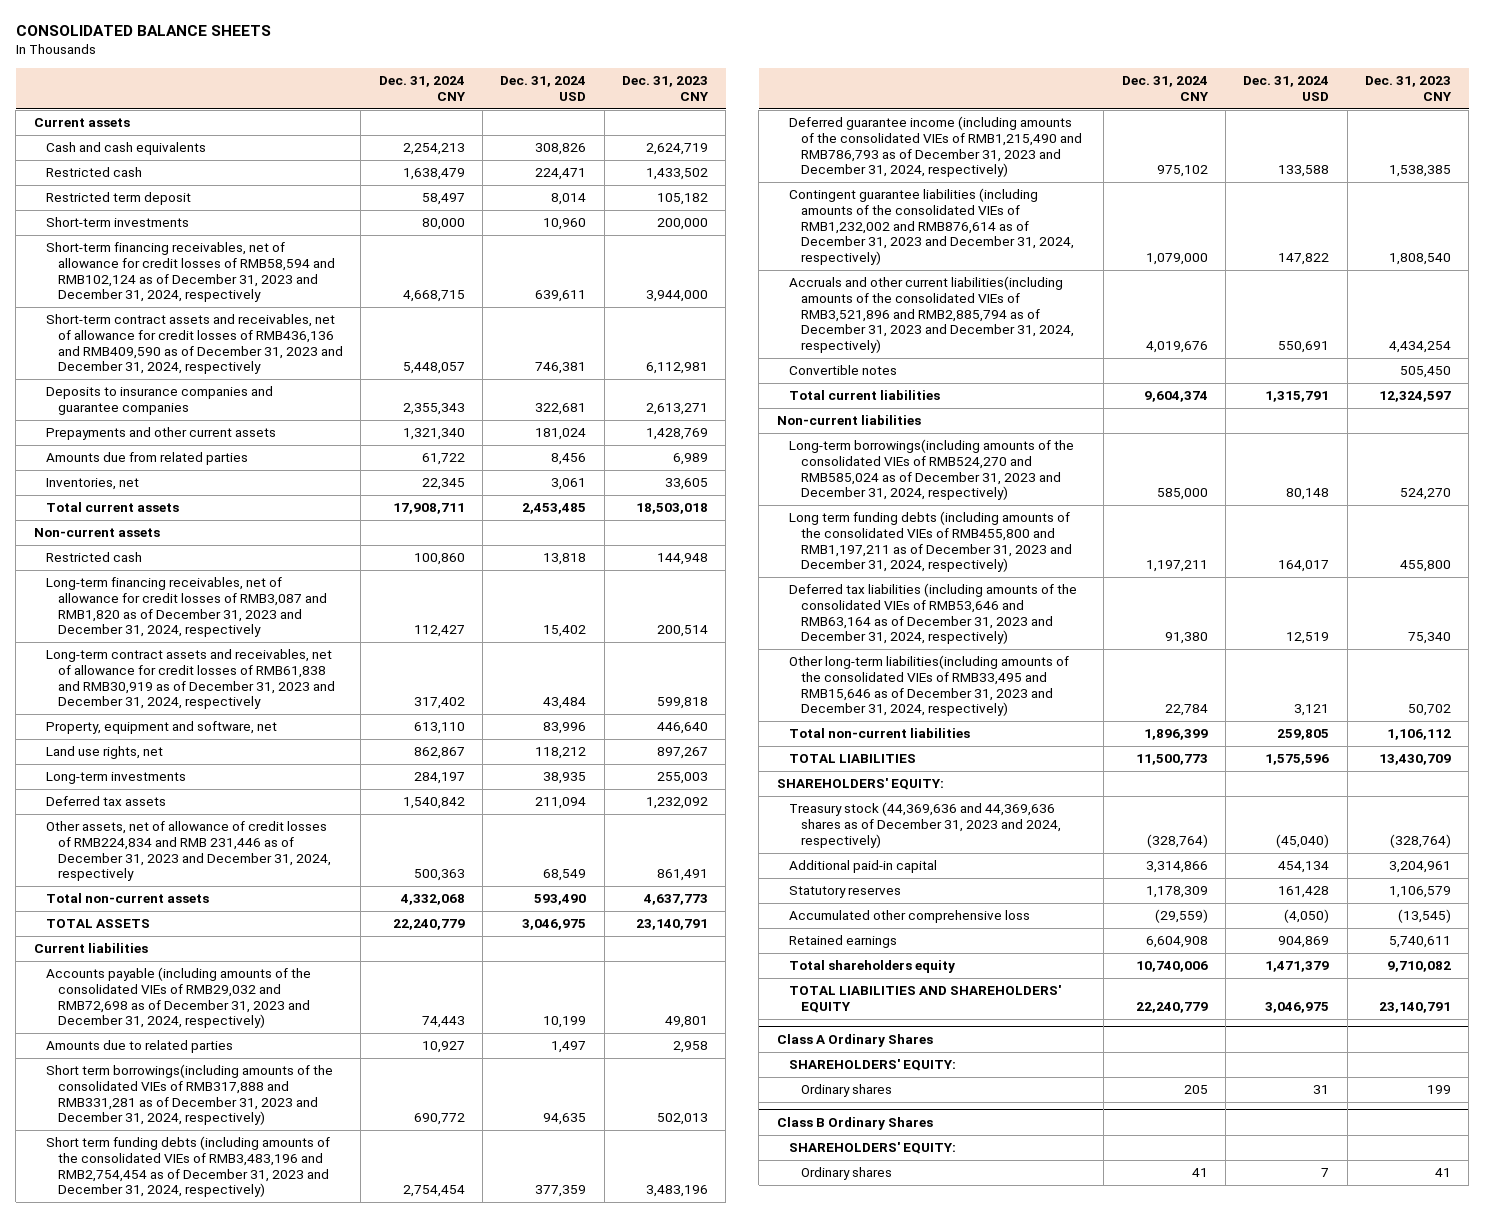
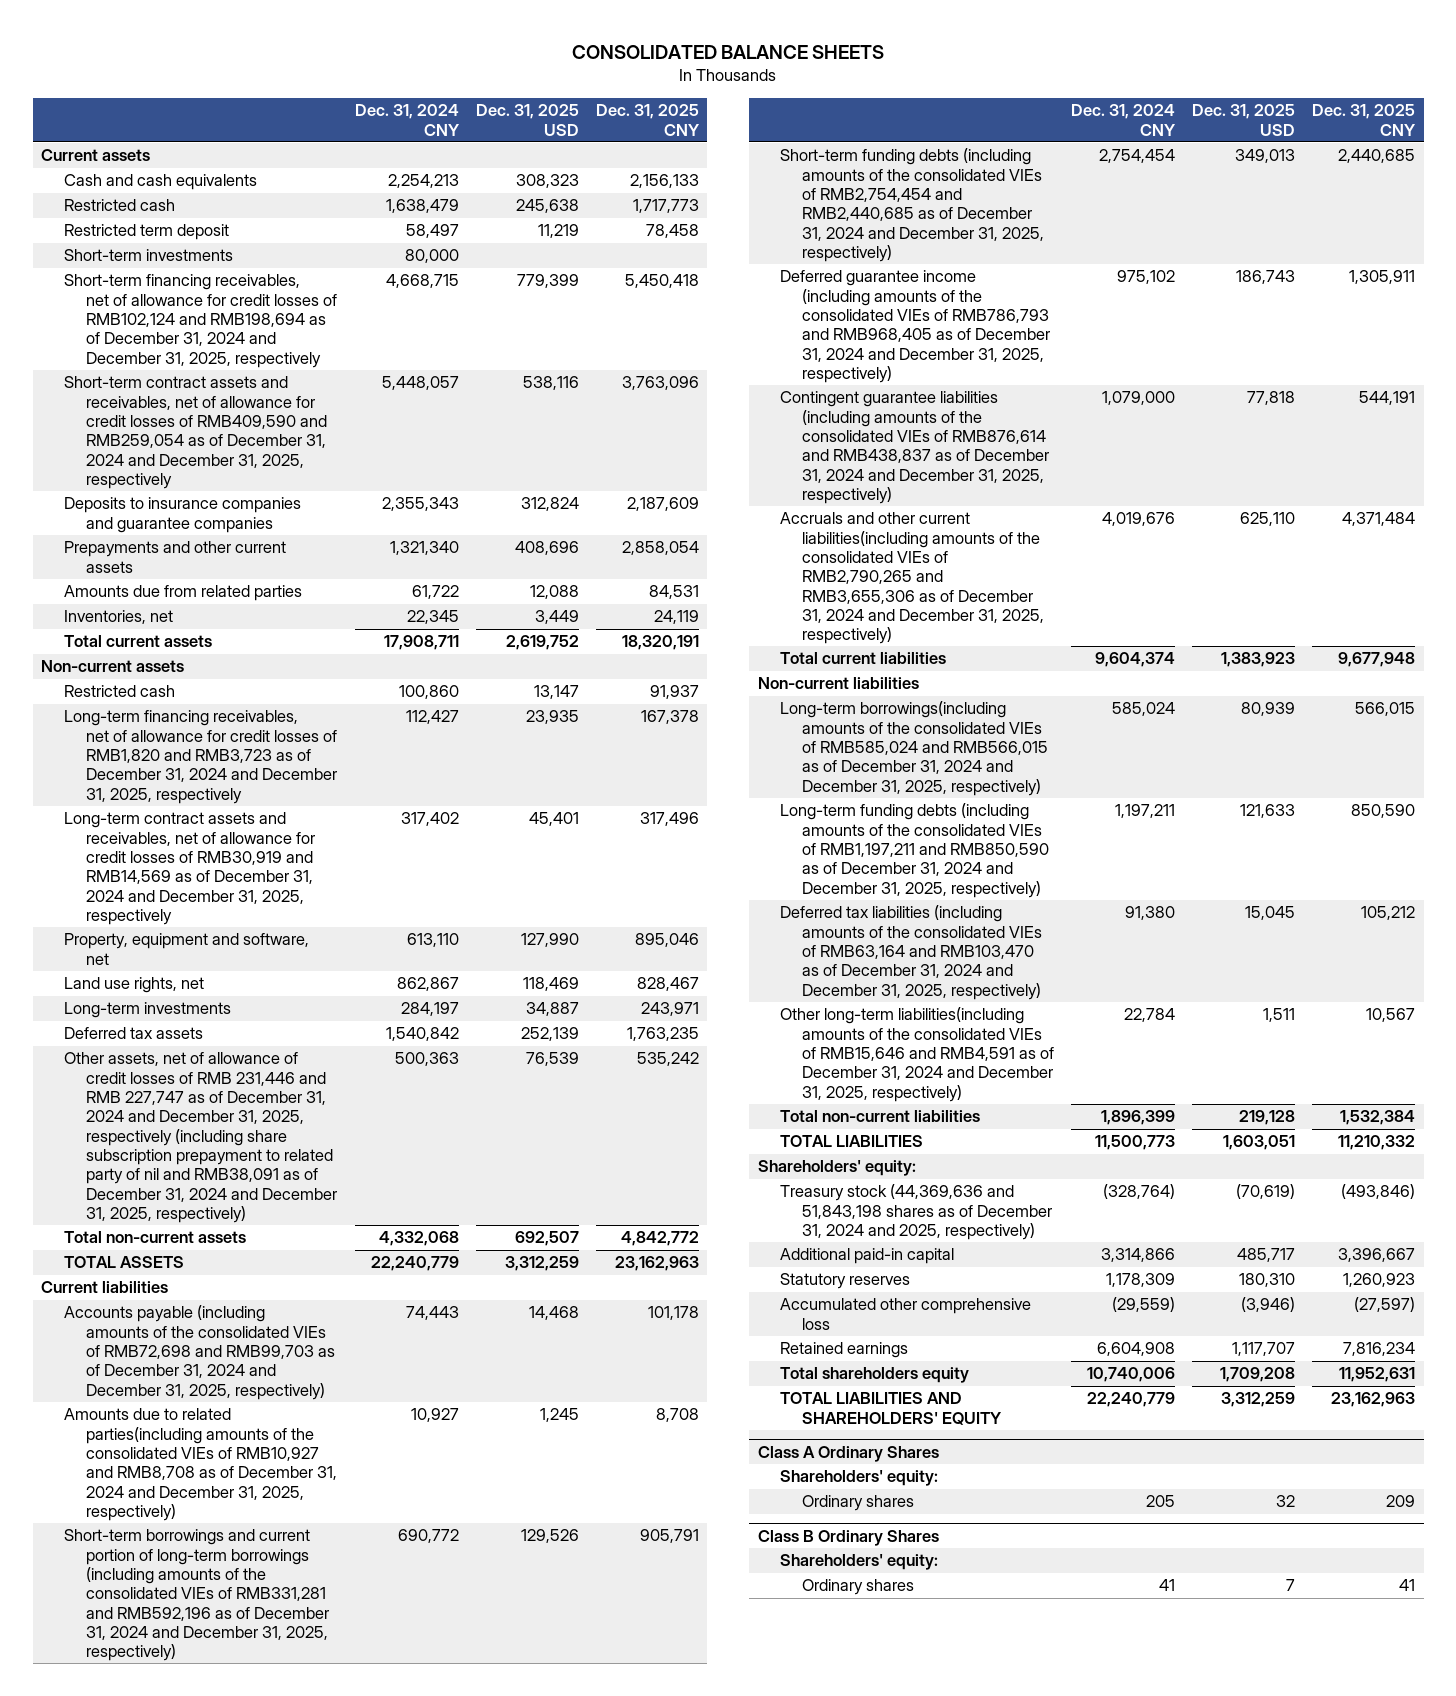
[500,76,587,101] Dec. 31, 2024 USD -> none
[621,76,709,101] Dec. 31, 2023 CNY -> none
none -> [475,104,579,136] Dec. 31, 2025 USD
none -> [595,104,700,136] Dec. 31, 2025 CNY
[45,242,335,303] Short-term financing receivables, net of allowance for credit losses of RMB58,594 and RMB102,124 as of December 31, 2023 and December 31, 2024, respectively -> [63,274,338,368] Short-term financing receivables, net of allowance for credit losses of RMB102,124 and RMB198,694 as of December 31, 2024 and December 31, 2025, respectively
[45,314,343,375] Short-term contract assets and receivables, net of allowance for credit losses of RMB436,136 and RMB409,590 as of December 31, 2023 and December 31, 2024, respectively -> [63,376,328,489] Short-term contract assets and receivables, net of allowance for credit losses of RMB409,590 and RMB259,054 as of December 31, 2024 and December 31, 2025, respectively
[45,577,327,638] Long-term financing receivables, net of allowance for credit losses of RMB3,087 and RMB1,820 as of December 31, 2023 and December 31, 2024, respectively -> [63,710,338,804] Long-term financing receivables, net of allowance for credit losses of RMB1,820 and RMB3,723 as of December 31, 2024 and December 31, 2025, respectively
[45,649,335,710] Long-term contract assets and receivables, net of allowance for credit losses of RMB61,838 and RMB30,919 as of December 31, 2023 and December 31, 2024, respectively -> [63,812,316,925] Long-term contract assets and receivables, net of allowance for credit losses of RMB30,919 and RMB14,569 as of December 31, 2024 and December 31, 2025, respectively
[45,821,331,882] Other assets, net of allowance of credit losses of RMB224,834 and RMB 231,446 as of December 31, 2023 and December 31, 2024, respectively -> [63,1052,338,1223] Other assets, net of allowance of credit losses of RMB 231,446 and RMB 227,747 as of December 31, 2024 and December 31, 2025, respectively (including share subscription prepayment to related party of nil and RMB38,091 as of December 31, 2024 and December 31, 2025, respectively)
[788,365,897,376] Convertible notes -> none
[45,967,311,1029] Accounts payable (including amounts of the consolidated VIEs of RMB29,032 and RMB72,698 as of December 31, 2023 and December 31, 2024, respectively) -> [63,1305,336,1400] Accounts payable (including amounts of the consolidated VIEs of RMB72,698 and RMB99,703 as of December 31, 2024 and December 31, 2025, respectively)
[45,1040,233,1054] Amounts due to related parties -> [63,1408,338,1521] Amounts due to related parties(including amounts of the consolidated VIEs of RMB10,927 and RMB8,708 as of December 31, 2024 and December 31, 2025, respectively)
[45,1064,333,1126] Short term borrowings(including amounts of the consolidated VIEs of RMB317,888 and RMB331,281 as of December 31, 2023 and December 31, 2024, respectively) -> [63,1529,330,1662] Short-term borrowings and current portion of long-term borrowings (including amounts of the consolidated VIEs of RMB331,281 and RMB592,196 as of December 31, 2024 and December 31, 2025, respectively)
[45,1136,330,1198] Short term funding debts (including amounts of the consolidated VIEs of RMB3,483,196 and RMB2,754,454 as of December 31, 2023 and December 31, 2024, respectively) -> [779,148,1045,262] Short-term funding debts (including amounts of the consolidated VIEs of RMB2,754,454 and RMB2,440,685 as of December 31, 2024 and December 31, 2025, respectively)
[788,116,1083,178] Deferred guarantee income (including amounts of the consolidated VIEs of RMB1,215,490 and RMB786,793 as of December 31, 2023 and December 31, 2024, respectively) -> [779,270,1051,383] Deferred guarantee income (including amounts of the consolidated VIEs of RMB786,793 and RMB968,405 as of December 31, 2024 and December 31, 2025, respectively)
[788,188,1075,265] Contingent guarantee liabilities (including amounts of the consolidated VIEs of RMB1,232,002 and RMB876,614 as of December 31, 2023 and December 31, 2024, respectively) -> [779,391,1050,504] Contingent guarantee liabilities (including amounts of the consolidated VIEs of RMB876,614 and RMB438,837 as of December 31, 2024 and December 31, 2025, respectively)
[788,276,1075,353] Accruals and other current liabilities(including amounts of the consolidated VIEs of RMB3,521,896 and RMB2,885,794 as of December 31, 2023 and December 31, 2024, respectively) -> [779,512,1045,645] Accruals and other current liabilities(including amounts of the consolidated VIEs of RMB2,790,265 and RMB3,655,306 as of December 31, 2024 and December 31, 2025, respectively)
[788,439,1074,501] Long-term borrowings(including amounts of the consolidated VIEs of RMB524,270 and RMB585,024 as of December 31, 2023 and December 31, 2024, respectively) -> [779,701,1049,796] Long-term borrowings(including amounts of the consolidated VIEs of RMB585,024 and RMB566,015 as of December 31, 2024 and December 31, 2025, respectively)
[1156,488,1208,501] 585,000 -> [1112,702,1176,717] 585,024
[788,511,1073,573] Long term funding debts (including amounts of the consolidated VIEs of RMB455,800 and RMB1,197,211 as of December 31, 2023 and December 31, 2024, respectively) -> [779,803,1050,898] Long-term funding debts (including amounts of the consolidated VIEs of RMB1,197,211 and RMB850,590 as of December 31, 2024 and December 31, 2025, respectively)
[788,583,1077,645] Deferred tax liabilities (including amounts of the consolidated VIEs of RMB53,646 and RMB63,164 as of December 31, 2023 and December 31, 2024, respectively) -> [779,905,1043,1000] Deferred tax liabilities (including amounts of the consolidated VIEs of RMB63,164 and RMB103,470 as of December 31, 2024 and December 31, 2025, respectively)
[788,655,1069,717] Other long-term liabilities(including amounts of the consolidated VIEs of RMB33,495 and RMB15,646 as of December 31, 2023 and December 31, 2024, respectively) -> [779,1007,1055,1102] Other long-term liabilities(including amounts of the consolidated VIEs of RMB15,646 and RMB4,591 as of December 31, 2024 and December 31, 2025, respectively)
[776,778,944,791] SHAREHOLDERS' EQUITY: -> [757,1160,916,1177] Shareholders' equity:
[788,802,1062,848] Treasury stock (44,369,636 and 44,369,636 shares as of December 31, 2023 and 2024, respectively) -> [779,1184,1053,1241] Treasury stock (44,369,636 and 51,843,198 shares as of December 31, 2024 and 2025, respectively)
[788,1059,956,1072] SHAREHOLDERS' EQUITY: -> [779,1470,938,1487] Shareholders' equity:
[788,1142,956,1155] SHAREHOLDERS' EQUITY: -> [779,1554,938,1571] Shareholders' equity:

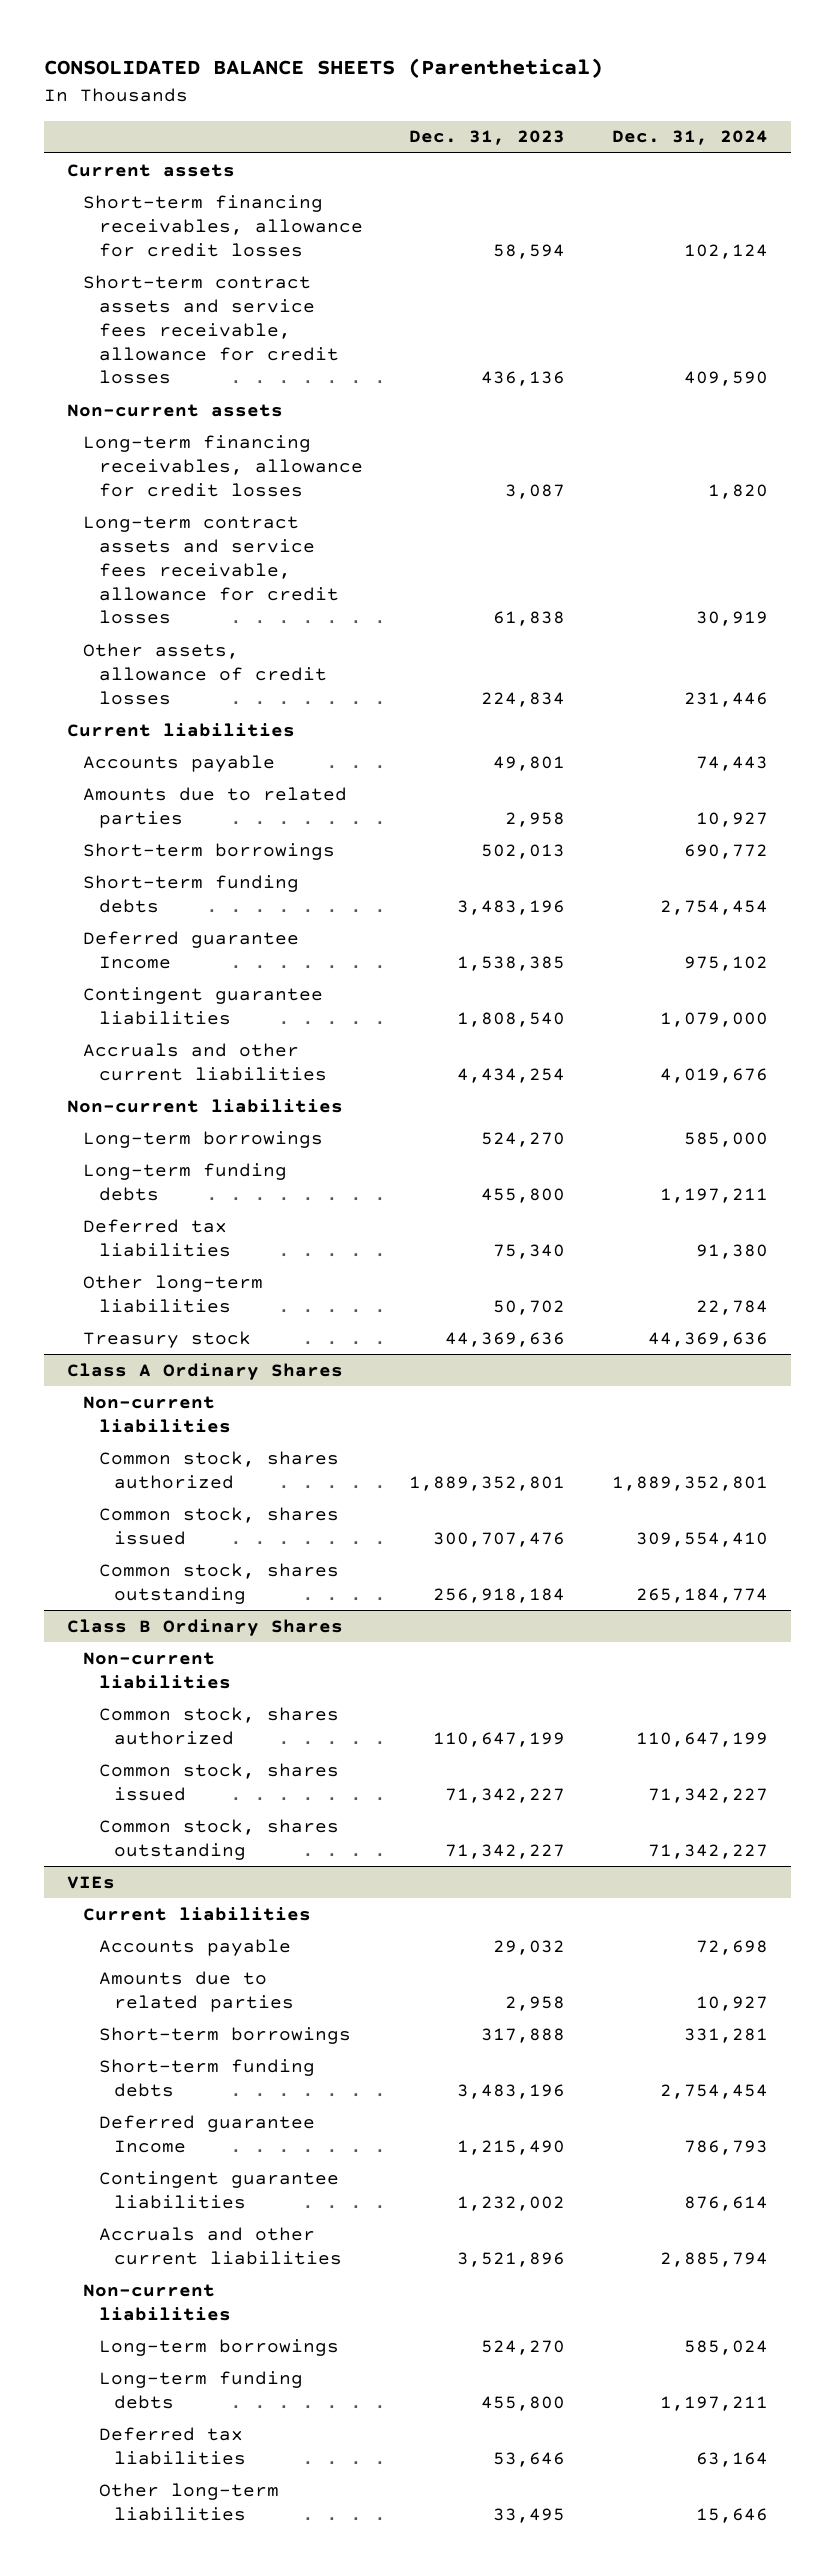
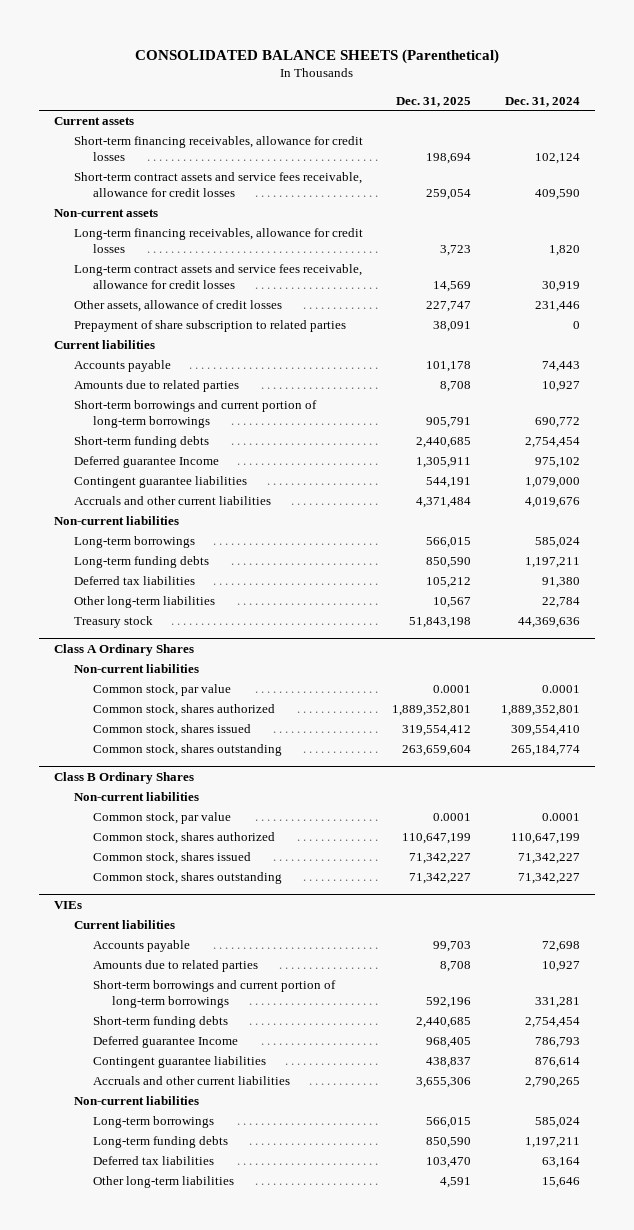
[409,130,566,146] Dec. 31, 2023 -> none
none -> [396,96,472,107] Dec. 31, 2025
none -> [73,320,346,333] Prepayment of share subscription to related parties
[82,842,335,860] Short-term borrowings -> [73,400,317,429] Short-term borrowings and current portion of long-term borrowings
[683,1131,768,1147] 585,000 -> [535,537,581,549] 585,024
none -> [93,684,232,697] Common stock, par value
none -> [93,812,232,825] Common stock, par value
[98,2026,351,2044] Short-term borrowings -> [93,980,337,1009] Short-term borrowings and current portion of long-term borrowings
[659,2251,768,2267] 2,885,794 -> [525,1077,581,1089] 2,790,265

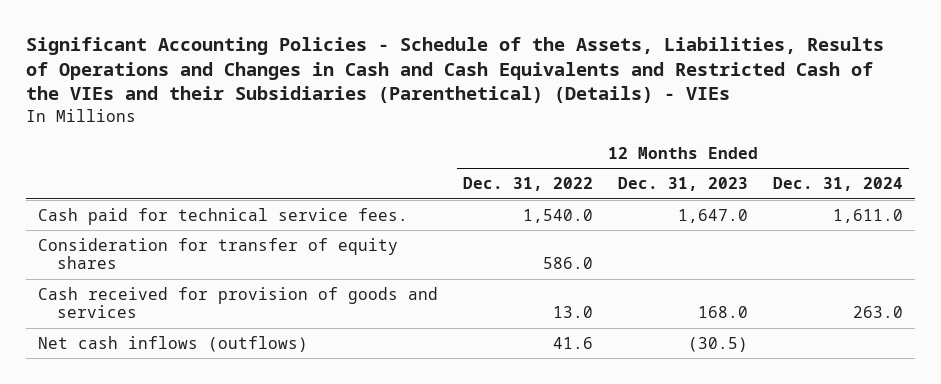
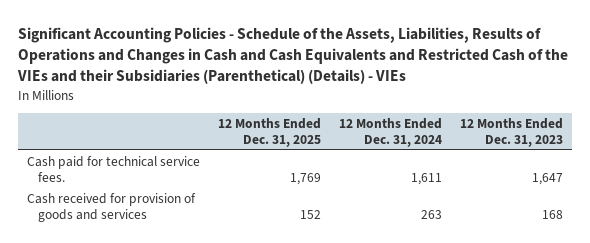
[463,177,594,192] Dec. 31, 2022 -> none
none -> [218,118,322,147] 12 Months Ended Dec. 31, 2025
[38,237,399,270] Consideration for transfer of equity shares -> none
[38,335,309,352] Net cash inflows (outflows) -> none
[678,208,749,223] 1,647.0 -> [531,172,563,185] 1,647
[832,208,903,223] 1,611.0 -> [410,172,442,185] 1,611
[698,306,749,319] 168.0 -> [541,209,563,219] 168
[852,306,903,319] 263.0 -> [420,209,442,219] 263

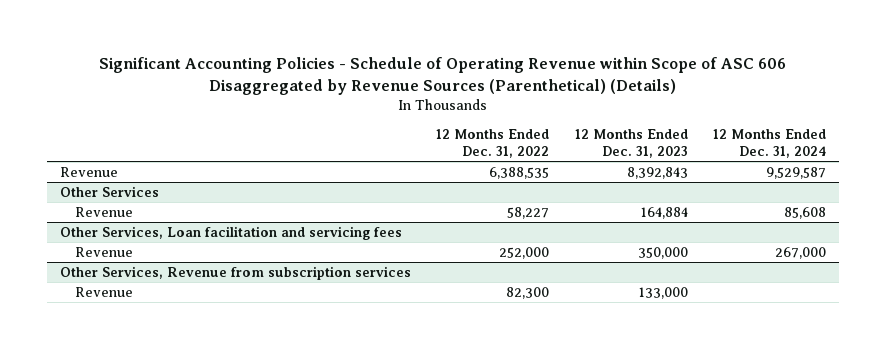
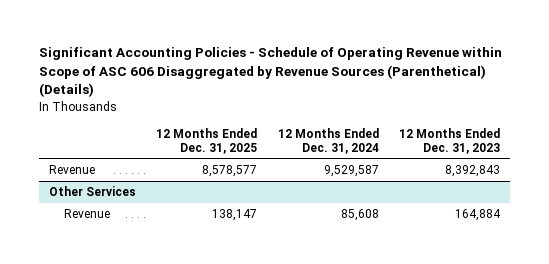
[436,129,550,159] 12 Months Ended Dec. 31, 2022 -> none
none -> [156,127,258,154] 12 Months Ended Dec. 31, 2025
[59,226,402,241] Other Services, Loan facilitation and servicing fees -> none
[75,247,134,258] Revenue -> none
[59,266,411,281] Other Services, Revenue from subscription services -> none
[75,287,134,298] Revenue -> none

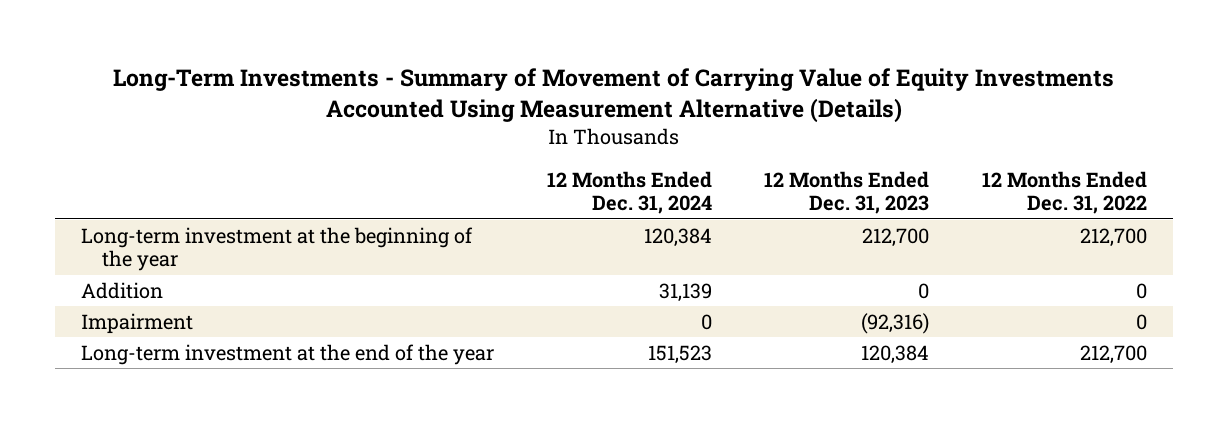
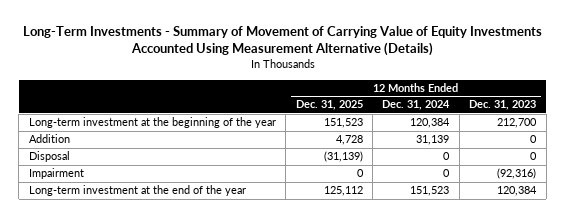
[981,170,1147,215] 12 Months Ended Dec. 31, 2022 -> none
none -> [295,100,363,111] Dec. 31, 2025
none -> [28,151,70,163] Disposal

